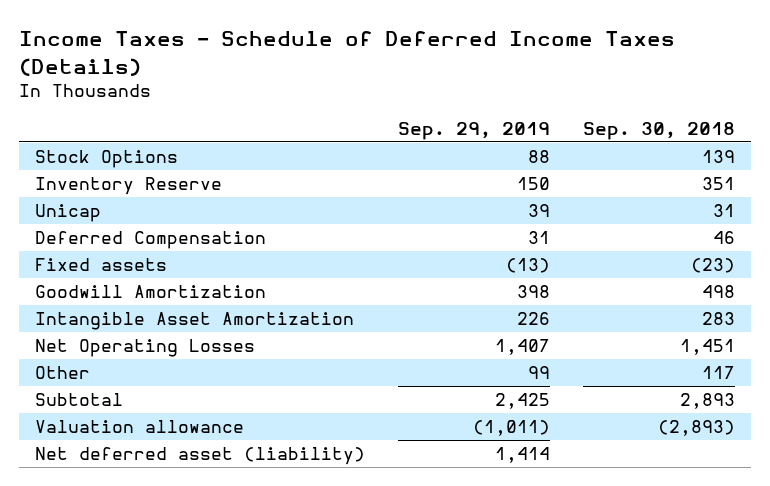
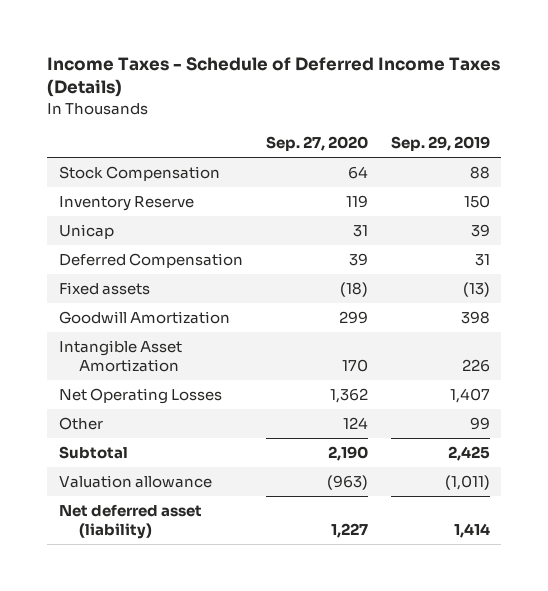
[582,121,735,140] Sep. 30, 2018 -> none
none -> [265,136,368,152] Sep. 27, 2020
[35,150,179,169] Stock Options -> none
none -> [58,165,220,181] Stock Compensation

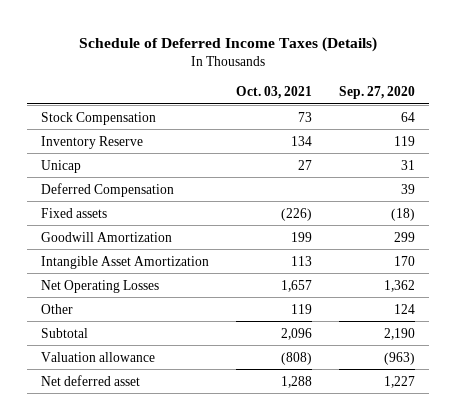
[47,57,501,98] Income Taxes - Schedule of Deferred Income Taxes (Details) -> [78,36,377,52] Schedule of Deferred Income Taxes (Details)
[390,136,490,152] Sep. 29, 2019 -> none
none -> [235,86,312,100] Oct. 03, 2021
[58,503,202,539] Net deferred asset (liability) -> [40,374,140,386] Net deferred asset

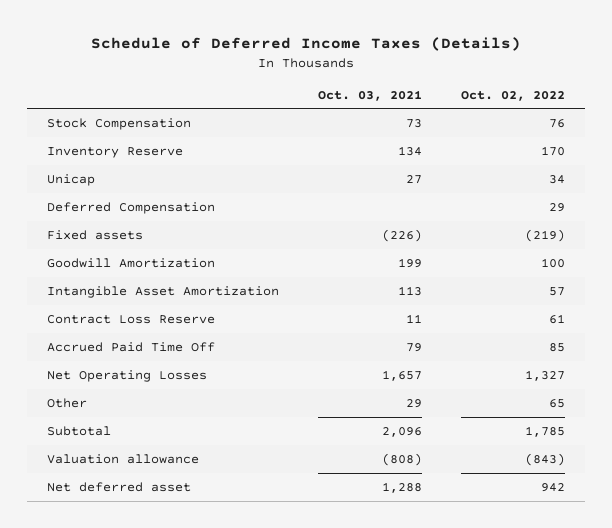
[339,86,416,100] Sep. 27, 2020 -> none
none -> [461,90,566,101] Oct. 02, 2022
none -> [46,314,215,324] Contract Loss Reserve
none -> [46,341,215,352] Accrued Paid Time Off
[290,303,312,314] 119 -> [406,398,423,408] 29

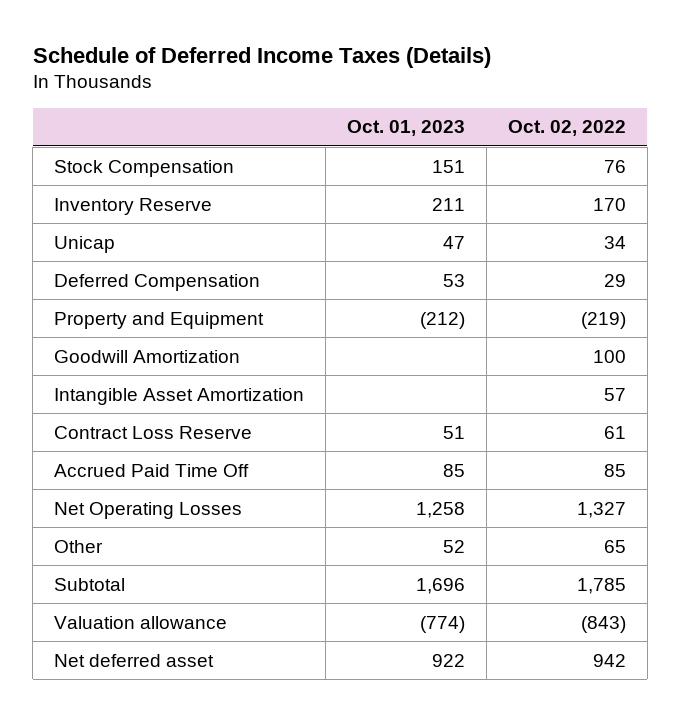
[318,89,423,101] Oct. 03, 2021 -> none
none -> [347,120,466,137] Oct. 01, 2023
[46,229,143,240] Fixed assets -> [54,311,265,329] Property and Equipment

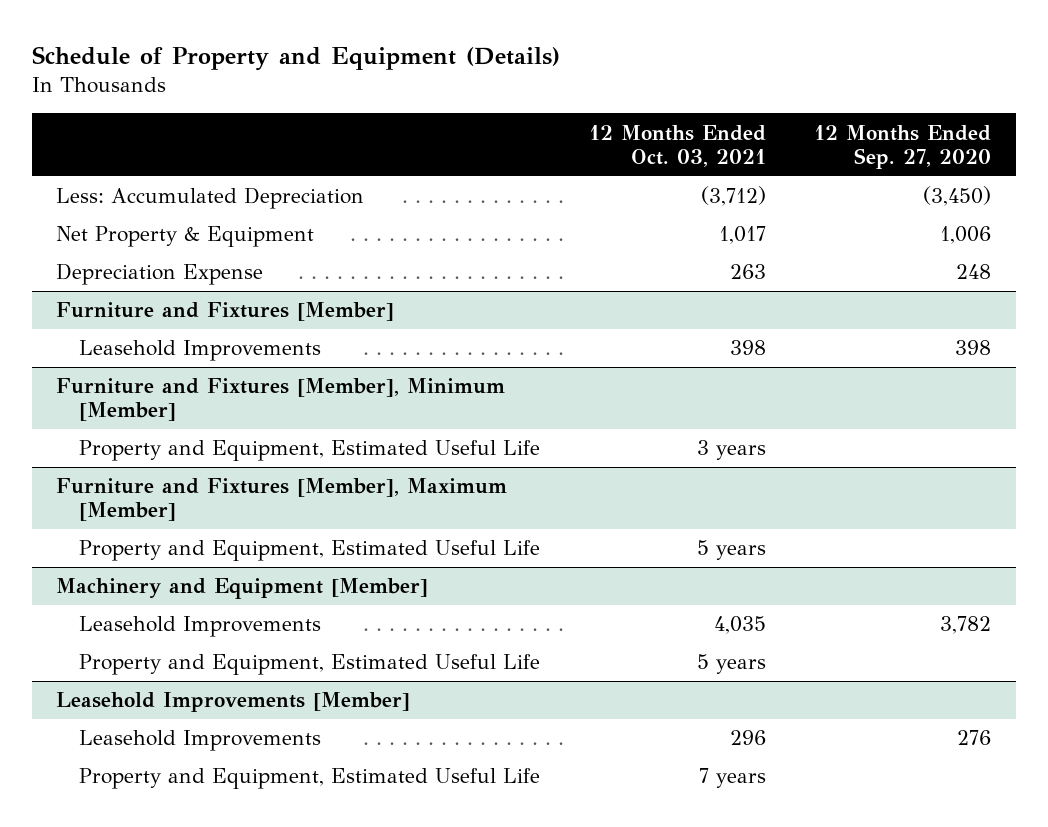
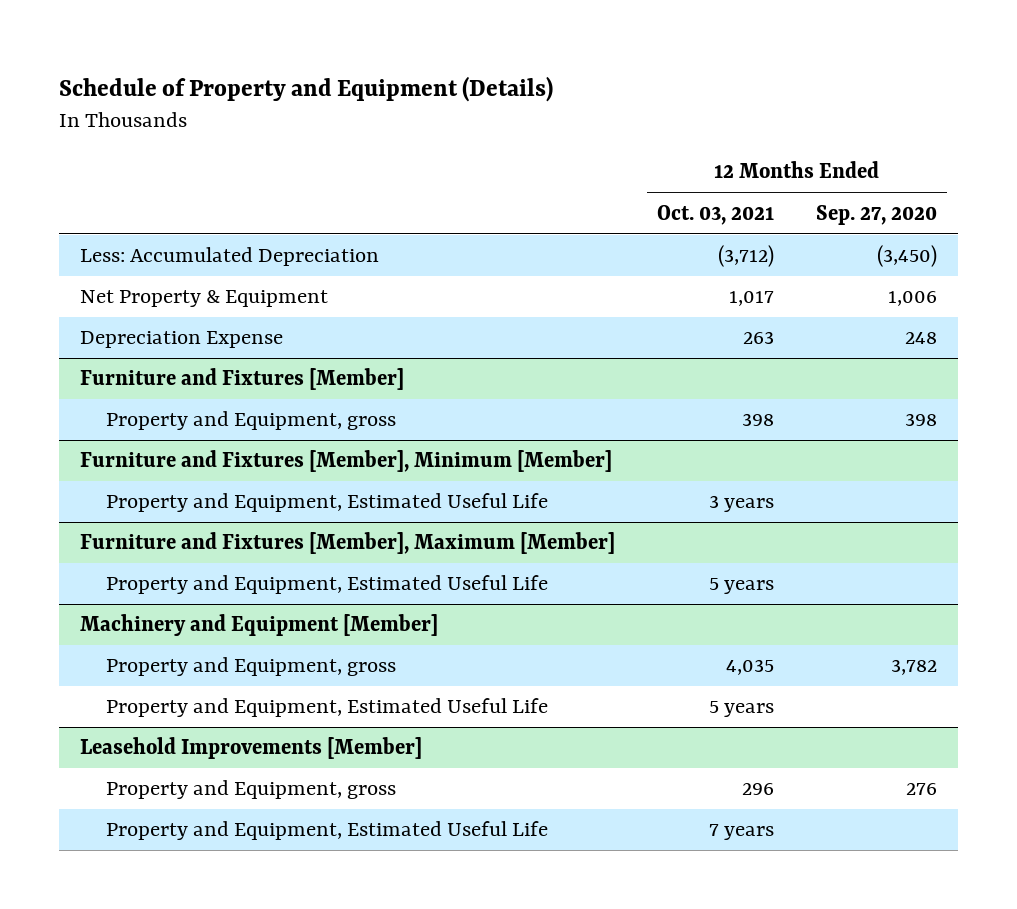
[79,340,322,362] Leasehold Improvements -> [106,411,397,431] Property and Equipment, gross
[79,616,322,638] Leasehold Improvements -> [106,657,397,677] Property and Equipment, gross
[79,730,322,752] Leasehold Improvements -> [106,780,397,800] Property and Equipment, gross

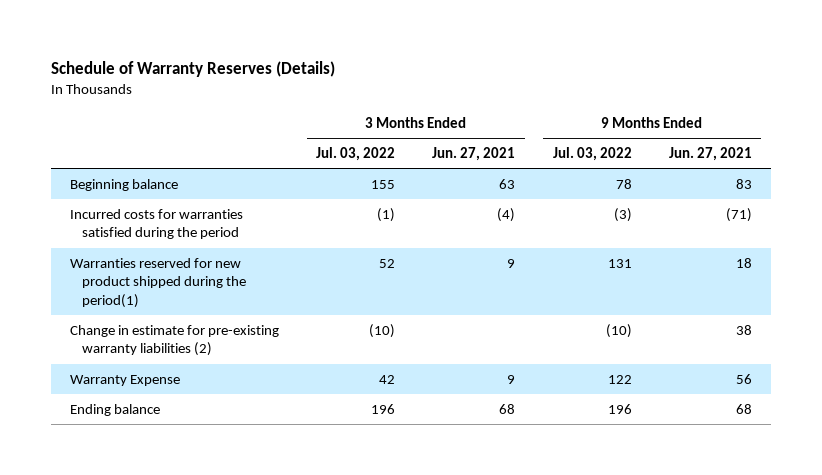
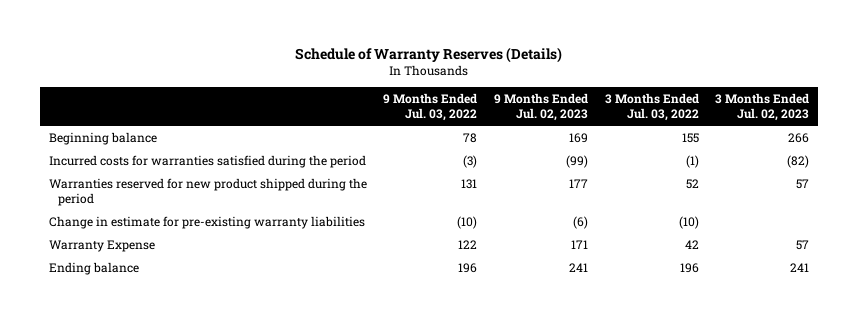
[432,147,516,162] Jun. 27, 2021 -> none
[668,147,752,162] Jun. 27, 2021 -> none
none -> [494,92,589,122] 9 Months Ended Jul. 02, 2023
none -> [715,92,810,122] 3 Months Ended Jul. 02, 2023
[69,257,246,309] Warranties reserved for new product shipped during the period(1) -> [48,177,367,206] Warranties reserved for new product shipped during the period
[69,324,279,357] Change in estimate for pre-existing warranty liabilities (2) -> [48,215,365,229] Change in estimate for pre-existing warranty liabilities

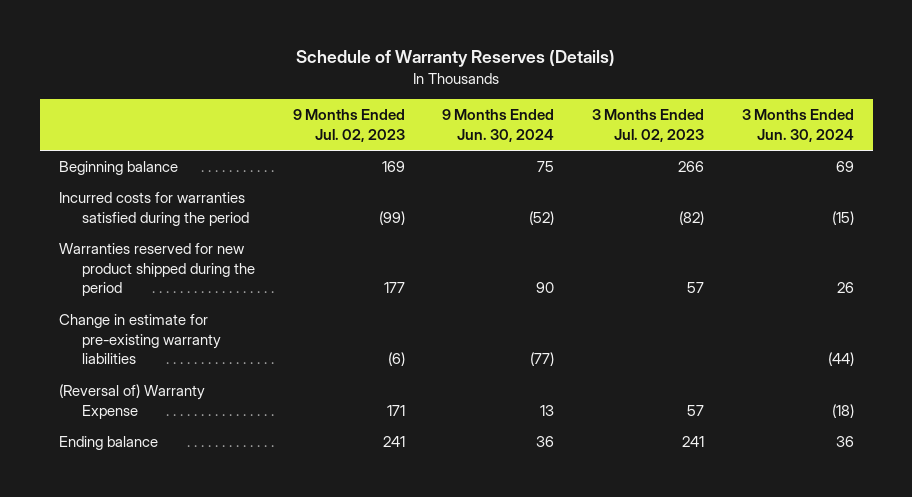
[383,92,478,122] 9 Months Ended Jul. 03, 2022 -> none
[604,92,699,122] 3 Months Ended Jul. 03, 2022 -> none
none -> [442,109,555,142] 9 Months Ended Jun. 30, 2024
none -> [741,109,854,142] 3 Months Ended Jun. 30, 2024
[48,239,155,252] Warranty Expense -> [58,384,205,419] (Reversal of) Warranty Expense

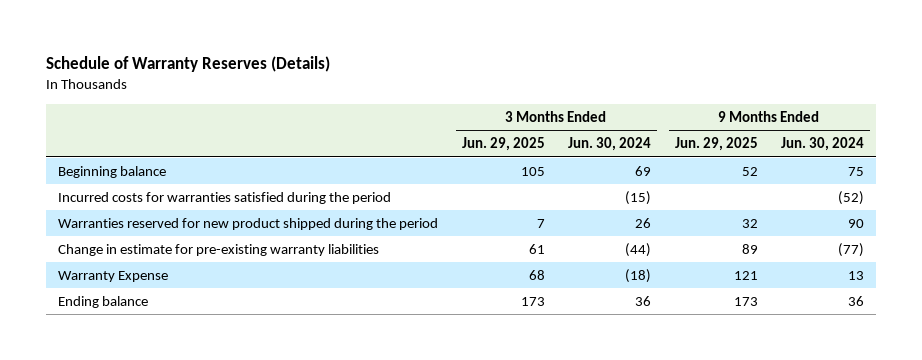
[292,109,405,142] 9 Months Ended Jul. 02, 2023 -> none
[591,109,704,142] 3 Months Ended Jul. 02, 2023 -> none
none -> [461,137,545,152] Jun. 29, 2025
none -> [674,137,758,152] Jun. 29, 2025
[58,384,205,419] (Reversal of) Warranty Expense -> [58,270,169,282] Warranty Expense

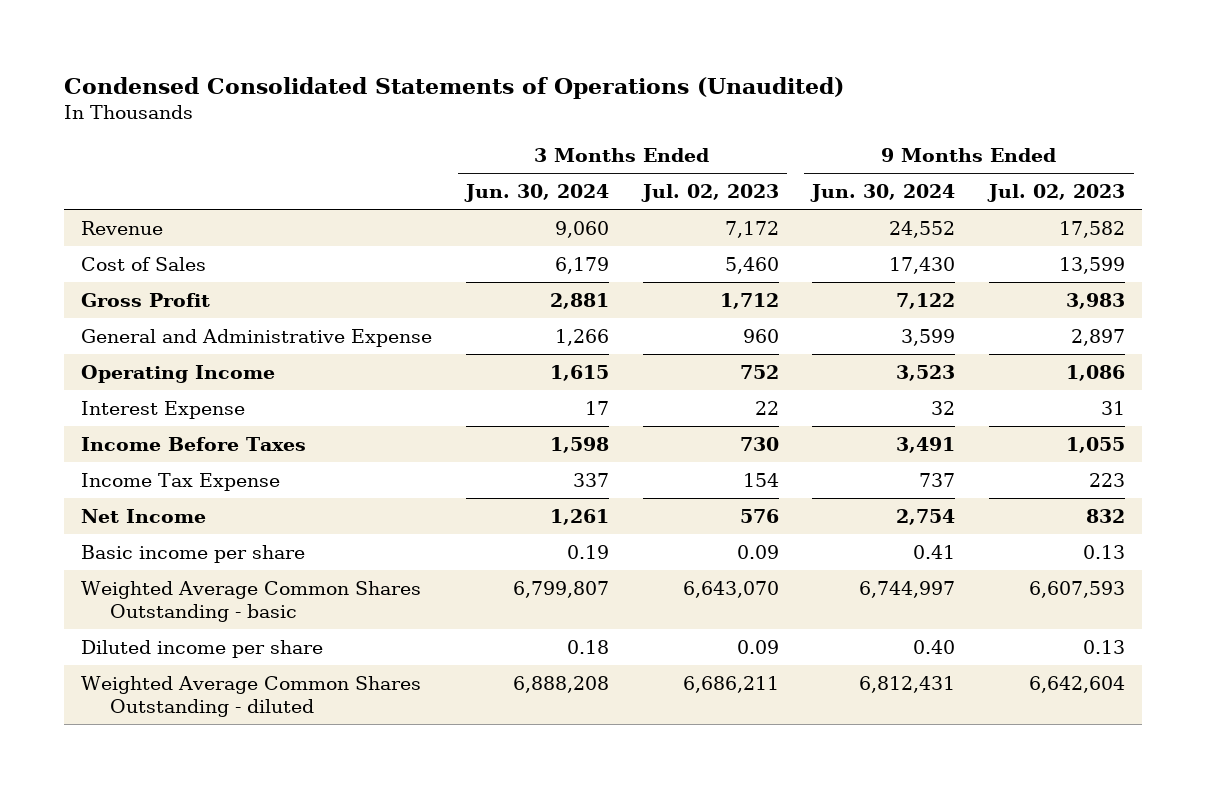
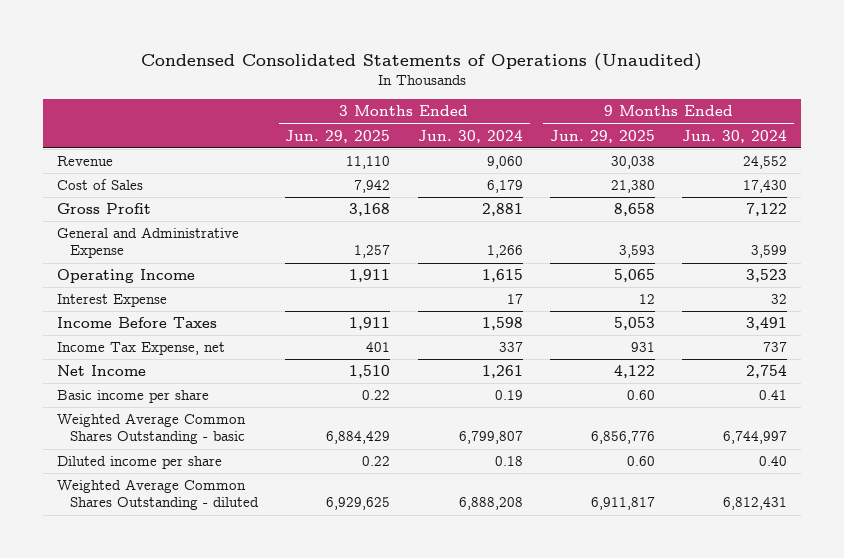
[640,184,779,203] Jul. 02, 2023 -> none
[987,184,1126,203] Jul. 02, 2023 -> none
none -> [285,129,391,143] Jun. 29, 2025
none -> [549,129,655,143] Jun. 29, 2025
[81,472,281,491] Income Tax Expense -> [56,342,225,356] Income Tax Expense, net

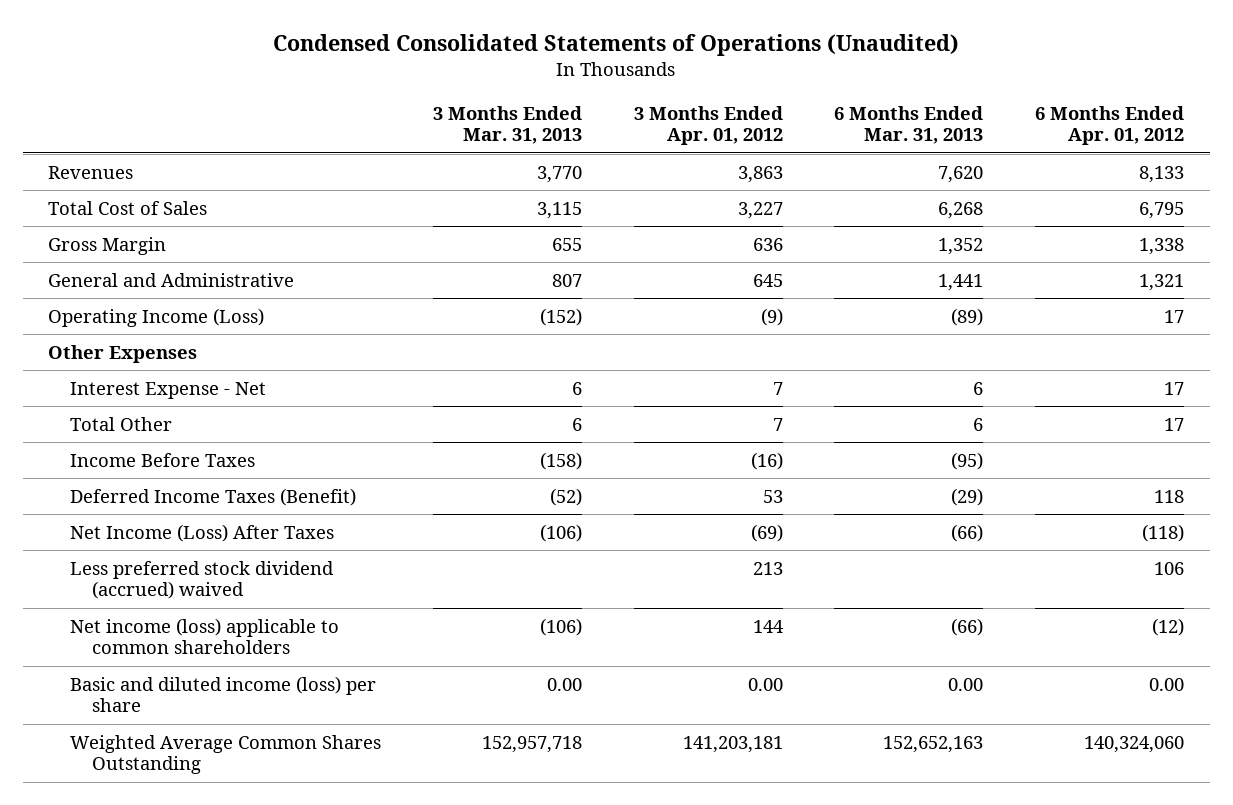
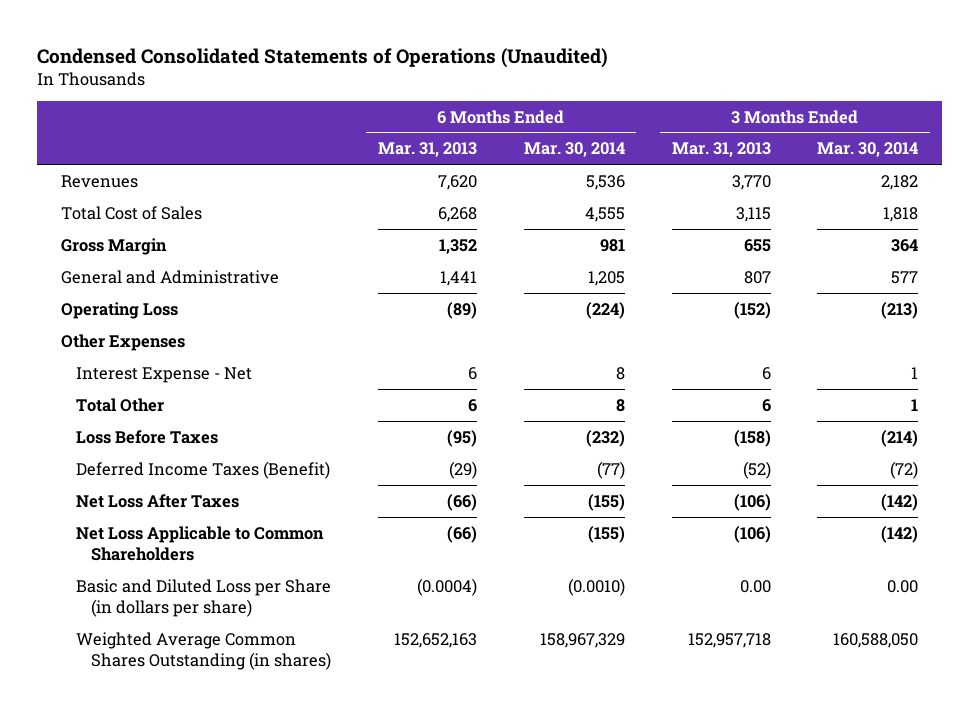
[633,105,783,146] 3 Months Ended Apr. 01, 2012 -> none
[1035,105,1185,146] 6 Months Ended Apr. 01, 2012 -> none
none -> [523,142,625,158] Mar. 30, 2014
none -> [817,142,919,158] Mar. 30, 2014
[48,307,265,327] Operating Income (Loss) -> [60,301,178,319] Operating Loss
[70,452,256,467] Income Before Taxes -> [75,429,218,444] Loss Before Taxes
[70,560,335,600] Less preferred stock dividend (accrued) waived -> none
[70,523,335,542] Net Income (Loss) After Taxes -> [75,493,239,508] Net Loss After Taxes
[70,617,340,655] Net income (loss) applicable to common shareholders -> [75,525,324,561] Net Loss Applicable to Common Shareholders
[70,675,377,713] Basic and diluted income (loss) per share -> [75,578,331,617] Basic and Diluted Loss per Share (in dollars per share)
[948,677,984,691] 0.00 -> [416,577,477,596] (0.0004)
[70,734,382,775] Weighted Average Common Shares Outstanding -> [75,631,331,670] Weighted Average Common Shares Outstanding (in shares)

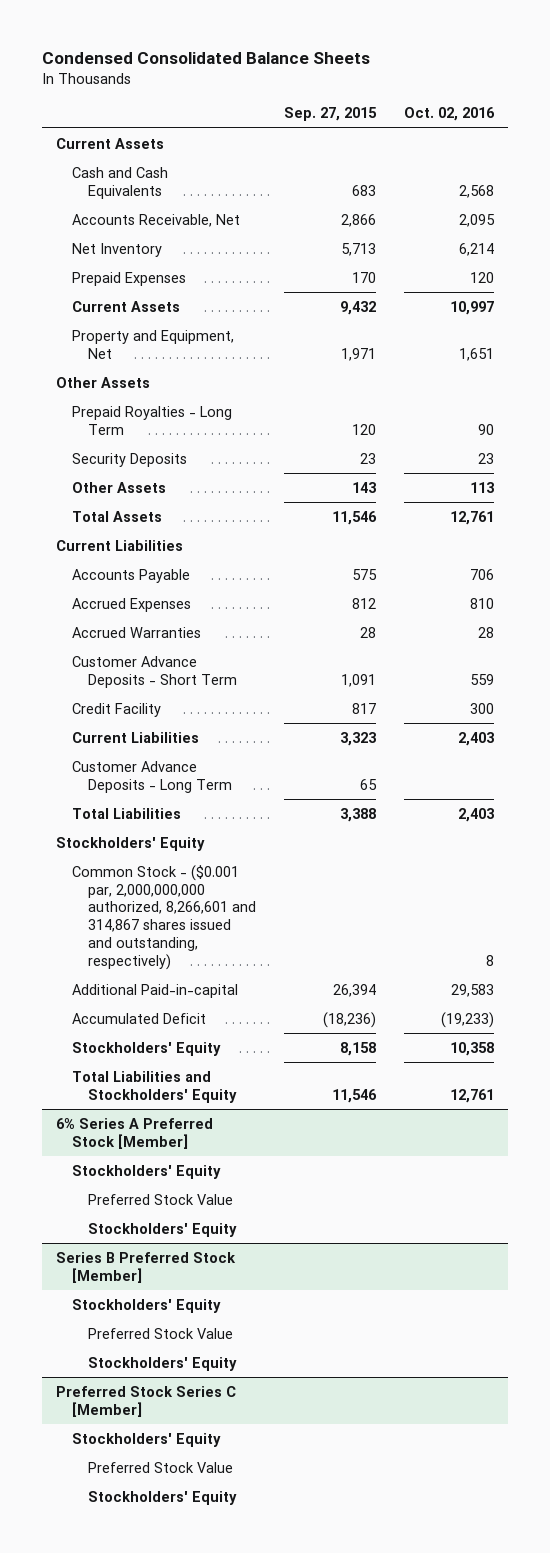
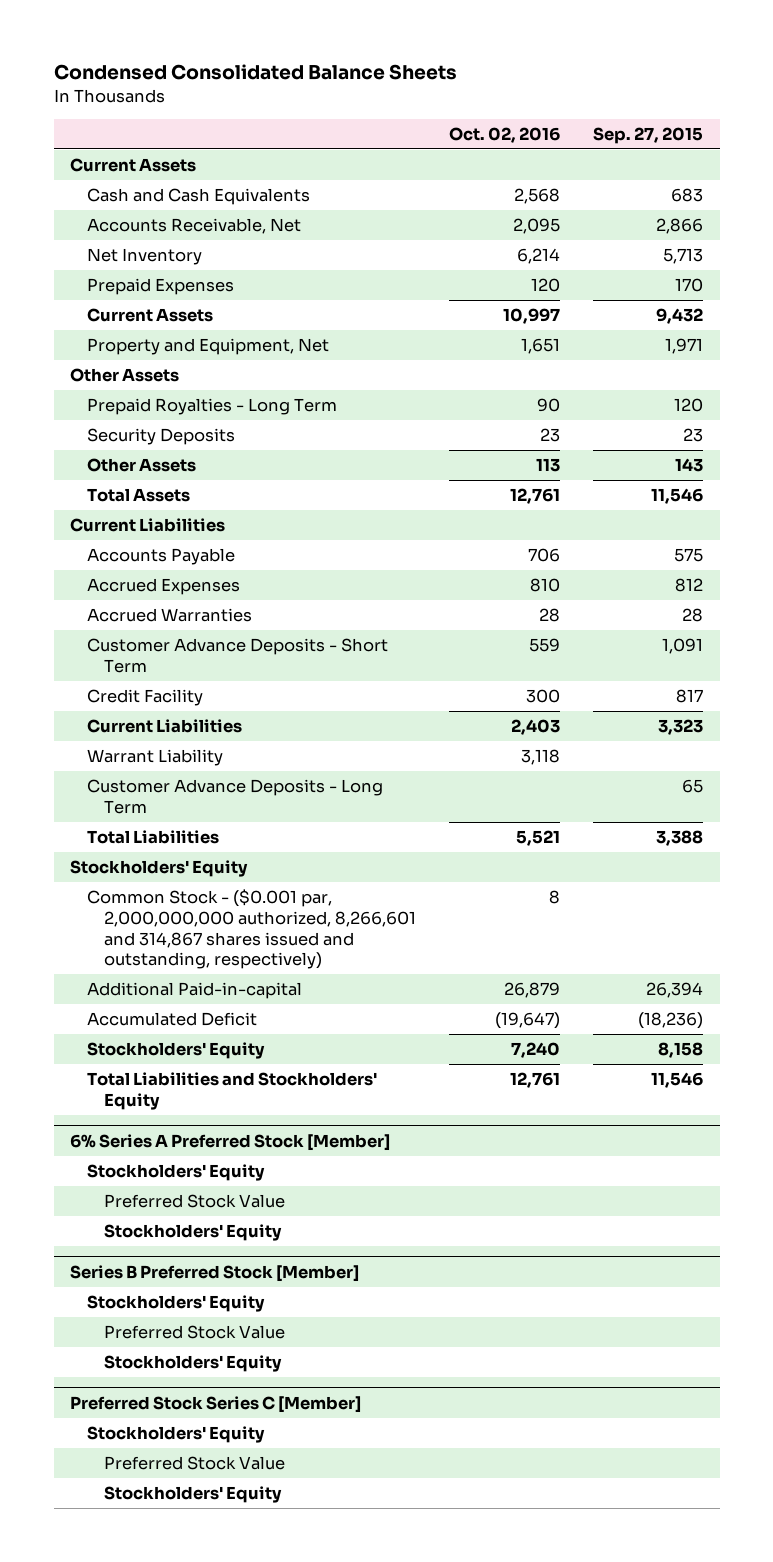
none -> [86,749,223,767] Warrant Liability
[458,807,495,822] 2,403 -> [515,830,560,847] 5,521
[451,983,495,997] 29,583 -> [503,982,560,999] 26,879
[441,1011,495,1028] (19,233) -> [494,1012,560,1030] (19,647)
[450,1041,495,1056] 10,358 -> [510,1042,560,1059] 7,240

